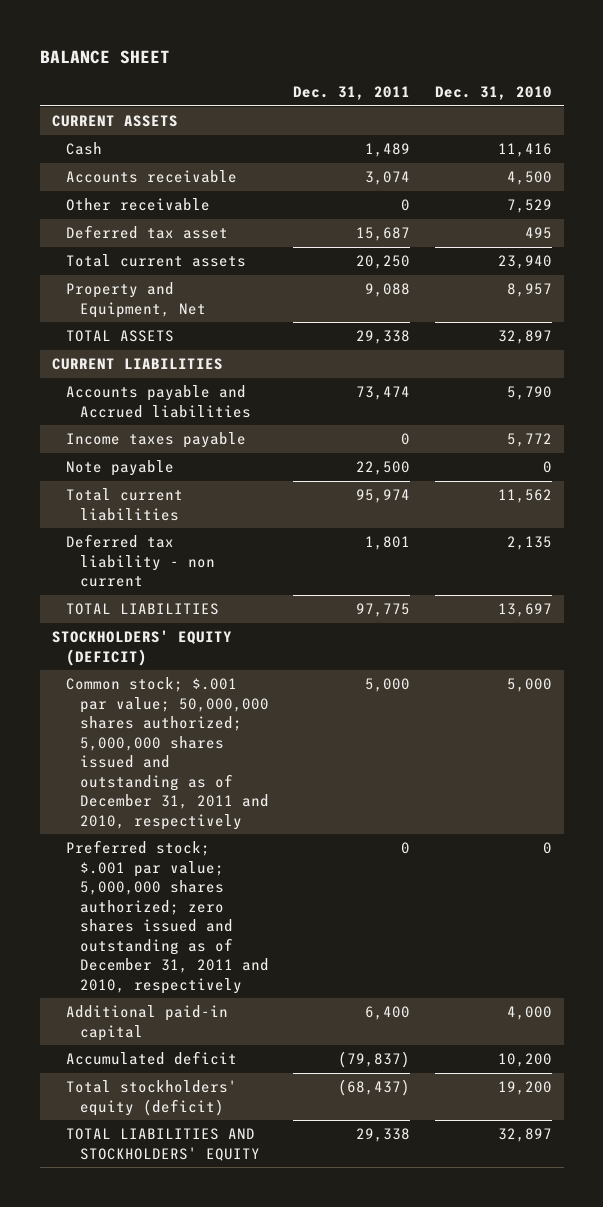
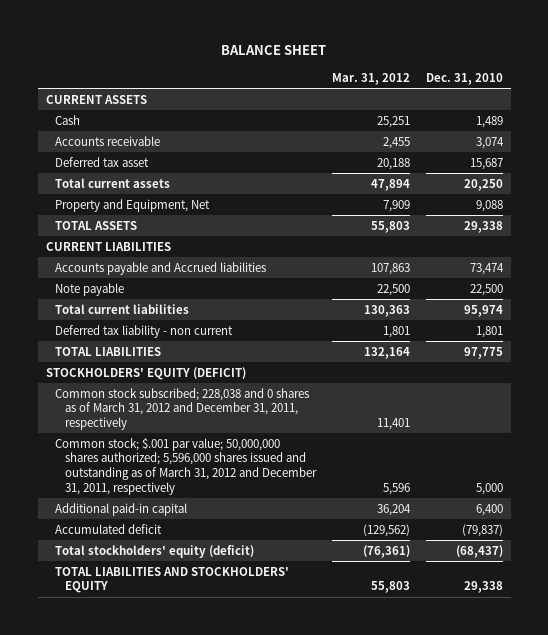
[293,86,411,101] Dec. 31, 2011 -> none
none -> [331,72,410,85] Mar. 31, 2012
[65,198,210,212] Other receivable -> none
[497,143,552,158] 11,416 -> [475,115,503,128] 1,489
[506,171,552,186] 4,500 -> [475,136,504,149] 3,074
[524,227,552,240] 495 -> [469,157,503,170] 15,687
[497,255,552,270] 23,940 -> [463,178,503,191] 20,250
[506,283,552,298] 8,957 -> [475,199,503,212] 9,088
[497,330,552,345] 32,897 -> [463,220,503,233] 29,338
[65,432,246,449] Income taxes payable -> none
[506,386,552,401] 5,790 -> [469,262,504,275] 73,474
[542,461,552,474] 0 -> [469,283,503,296] 22,500
[497,489,552,504] 11,562 -> [463,304,503,317] 95,974
[506,536,552,551] 2,135 -> [475,325,503,338] 1,801
[497,603,552,618] 13,697 -> [463,346,503,359] 97,775
[65,840,270,994] Preferred stock; $.001 par value; 5,000,000 shares authorized; zero shares issued and outstanding as of December 31, 2011 and 2010, respectively -> none
none -> [55,387,310,430] Common stock subscribed; 228,038 and 0 shares as of March 31, 2012 and December 31, 2011, respectively
[65,677,270,830] Common stock; $.001 par value; 50,000,000 shares authorized; 5,000,000 shares issued and outstanding as of December 31, 2011 and 2010, respectively -> [55,437,317,495] Common stock; $.001 par value; 50,000,000 shares authorized; 5,596,000 shares issued and outstanding as of March 31, 2012 and December 31, 2011, respectively
[506,1006,552,1021] 4,000 -> [475,503,503,516] 6,400
[497,1053,552,1068] 10,200 -> [461,523,503,537] (79,837)
[497,1081,552,1096] 19,200 -> [455,544,503,558] (68,437)
[497,1128,552,1143] 32,897 -> [463,581,503,594] 29,338

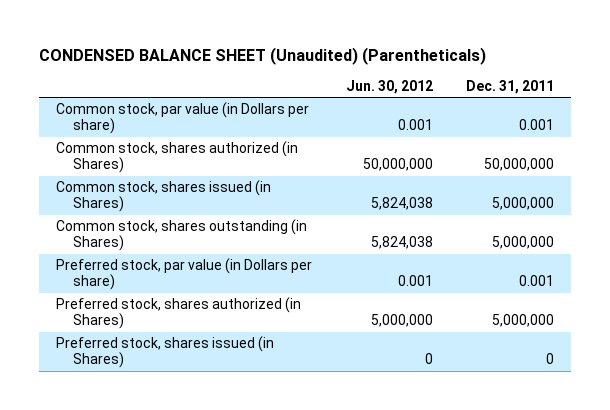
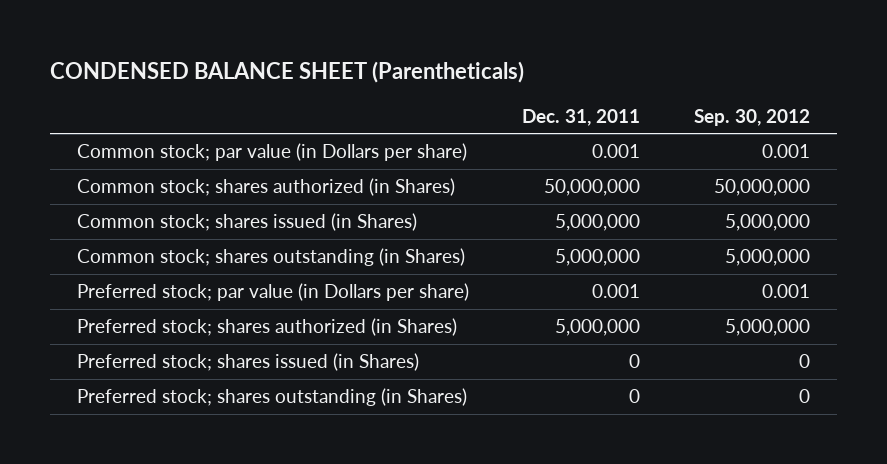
[39,46,487,65] CONDENSED BALANCE SHEET (Unaudited) (Parentheticals) -> [50,61,525,84] CONDENSED BALANCE SHEET (Parentheticals)
[345,79,433,94] Jun. 30, 2012 -> none
none -> [694,108,811,126] Sep. 30, 2012
[56,102,310,135] Common stock, par value (in Dollars per share) -> [76,143,467,162] Common stock; par value (in Dollars per share)
[56,141,299,174] Common stock, shares authorized (in Shares) -> [76,178,455,197] Common stock; shares authorized (in Shares)
[56,180,272,213] Common stock, shares issued (in Shares) -> [76,213,417,232] Common stock; shares issued (in Shares)
[56,219,308,252] Common stock, shares outstanding (in Shares) -> [76,248,465,267] Common stock; shares outstanding (in Shares)
[56,258,313,291] Preferred stock, par value (in Dollars per share) -> [76,283,469,302] Preferred stock; par value (in Dollars per share)
[56,297,302,330] Preferred stock, shares authorized (in Shares) -> [76,318,457,337] Preferred stock; shares authorized (in Shares)
[56,336,275,369] Preferred stock, shares issued (in Shares) -> [76,353,419,372] Preferred stock; shares issued (in Shares)
none -> [76,388,467,407] Preferred stock; shares outstanding (in Shares)

